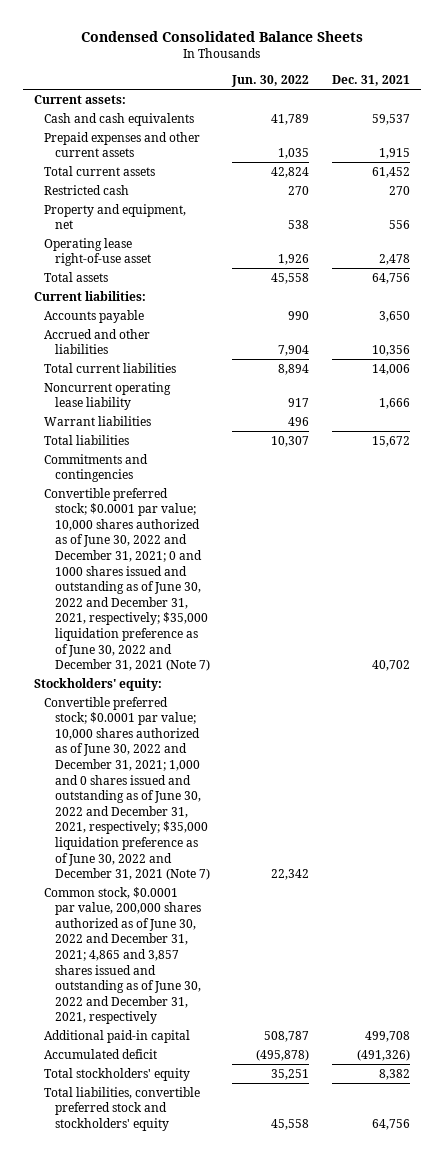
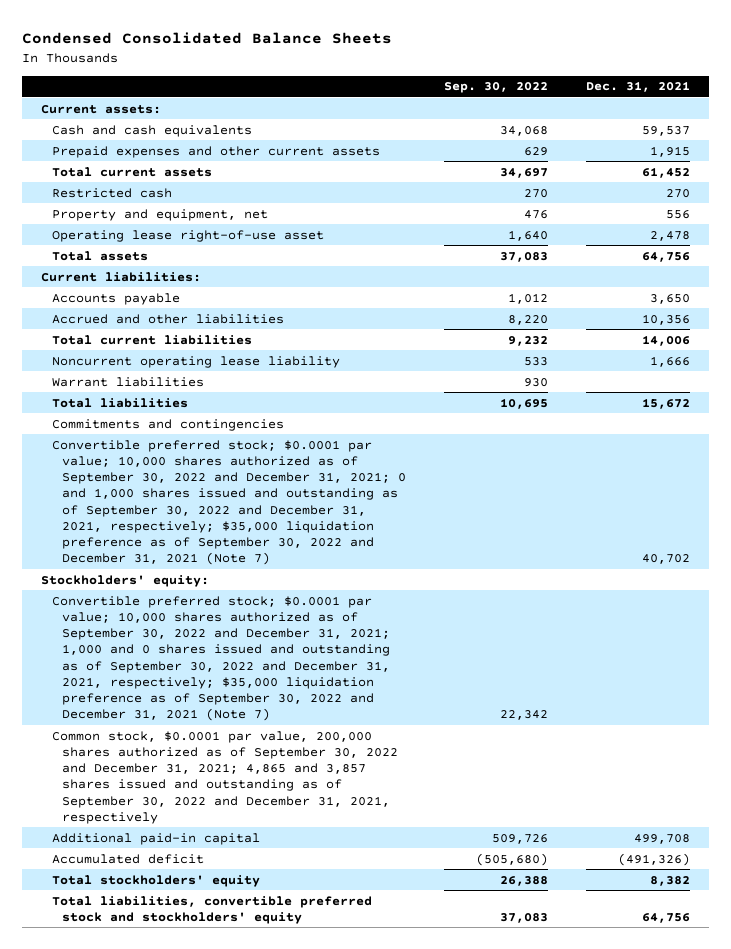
[231,75,310,88] Jun. 30, 2022 -> none
none -> [444,82,549,94] Sep. 30, 2022
[44,487,211,672] Convertible preferred stock; $0.0001 par value; 10,000 shares authorized as of June 30, 2022 and December 31, 2021; 0 and 1000 shares issued and outstanding as of June 30, 2022 and December 31, 2021, respectively; $35,000 liquidation preference as of June 30, 2022 and December 31, 2021 (Note 7) -> [51,439,407,566] Convertible preferred stock; $0.0001 par value; 10,000 shares authorized as of September 30, 2022 and December 31, 2021; 0 and 1,000 shares issued and outstanding as of September 30, 2022 and December 31, 2021, respectively; $35,000 liquidation preference as of September 30, 2022 and December 31, 2021 (Note 7)
[44,696,211,881] Convertible preferred stock; $0.0001 par value; 10,000 shares authorized as of June 30, 2022 and December 31, 2021; 1,000 and 0 shares issued and outstanding as of June 30, 2022 and December 31, 2021, respectively; $35,000 liquidation preference as of June 30, 2022 and December 31, 2021 (Note 7) -> [51,595,391,722] Convertible preferred stock; $0.0001 par value; 10,000 shares authorized as of September 30, 2022 and December 31, 2021; 1,000 and 0 shares issued and outstanding as of September 30, 2022 and December 31, 2021, respectively; $35,000 liquidation preference as of September 30, 2022 and December 31, 2021 (Note 7)
[44,886,202,1025] Common stock, $0.0001 par value, 200,000 shares authorized as of June 30, 2022 and December 31, 2021; 4,865 and 3,857 shares issued and outstanding as of June 30, 2022 and December 31, 2021, respectively -> [51,730,399,824] Common stock, $0.0001 par value, 200,000 shares authorized as of September 30, 2022 and December 31, 2021; 4,865 and 3,857 shares issued and outstanding as of September 30, 2022 and December 31, 2021, respectively

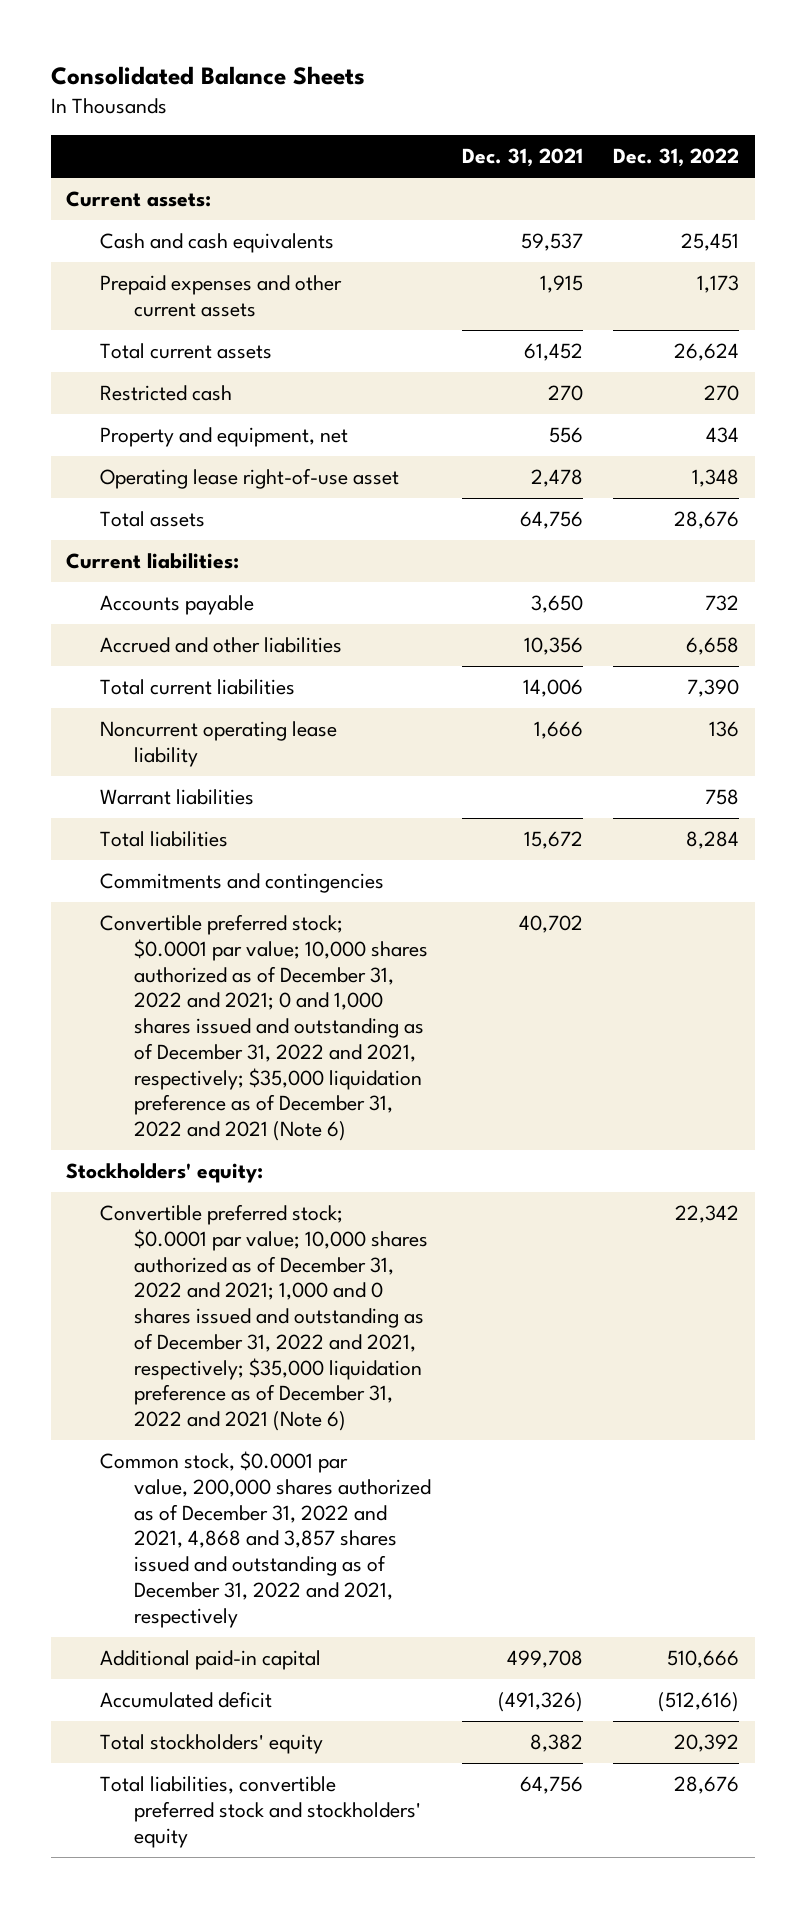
[22,32,393,45] Condensed Consolidated Balance Sheets -> [50,66,365,86] Consolidated Balance Sheets
[444,82,549,94] Sep. 30, 2022 -> none
none -> [613,148,740,168] Dec. 31, 2022
[51,439,407,566] Convertible preferred stock; $0.0001 par value; 10,000 shares authorized as of September 30, 2022 and December 31, 2021; 0 and 1,000 shares issued and outstanding as of September 30, 2022 and December 31, 2021, respectively; $35,000 liquidation preference as of September 30, 2022 and December 31, 2021 (Note 7) -> [99,914,428,1142] Convertible preferred stock; $0.0001 par value; 10,000 shares authorized as of December 31, 2022 and 2021; 0 and 1,000 shares issued and outstanding as of December 31, 2022 and 2021, respectively; $35,000 liquidation preference as of December 31, 2022 and 2021 (Note 6)
[51,595,391,722] Convertible preferred stock; $0.0001 par value; 10,000 shares authorized as of September 30, 2022 and December 31, 2021; 1,000 and 0 shares issued and outstanding as of September 30, 2022 and December 31, 2021, respectively; $35,000 liquidation preference as of September 30, 2022 and December 31, 2021 (Note 7) -> [99,1204,428,1432] Convertible preferred stock; $0.0001 par value; 10,000 shares authorized as of December 31, 2022 and 2021; 1,000 and 0 shares issued and outstanding as of December 31, 2022 and 2021, respectively; $35,000 liquidation preference as of December 31, 2022 and 2021 (Note 6)
[51,730,399,824] Common stock, $0.0001 par value, 200,000 shares authorized as of September 30, 2022 and December 31, 2021; 4,865 and 3,857 shares issued and outstanding as of September 30, 2022 and December 31, 2021, respectively -> [99,1451,431,1628] Common stock, $0.0001 par value, 200,000 shares authorized as of December 31, 2022 and 2021, 4,868 and 3,857 shares issued and outstanding as of December 31, 2022 and 2021, respectively

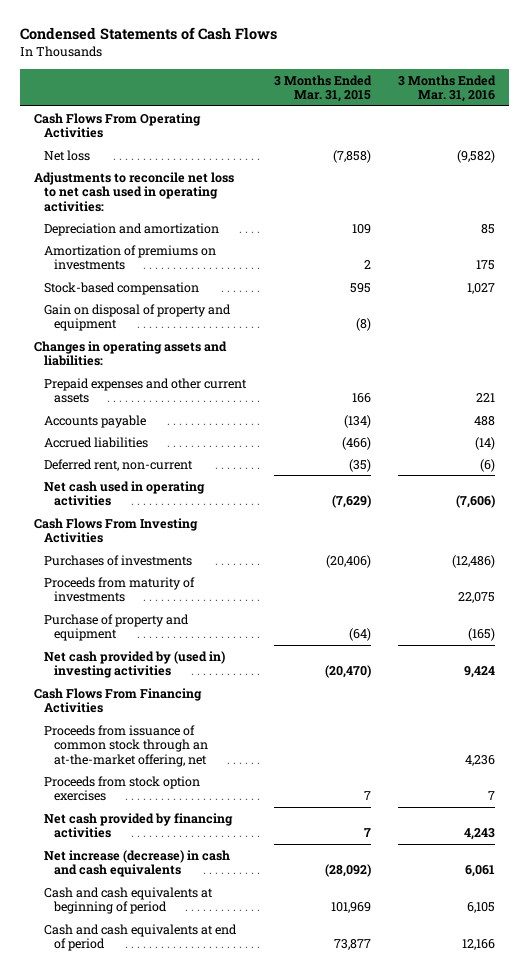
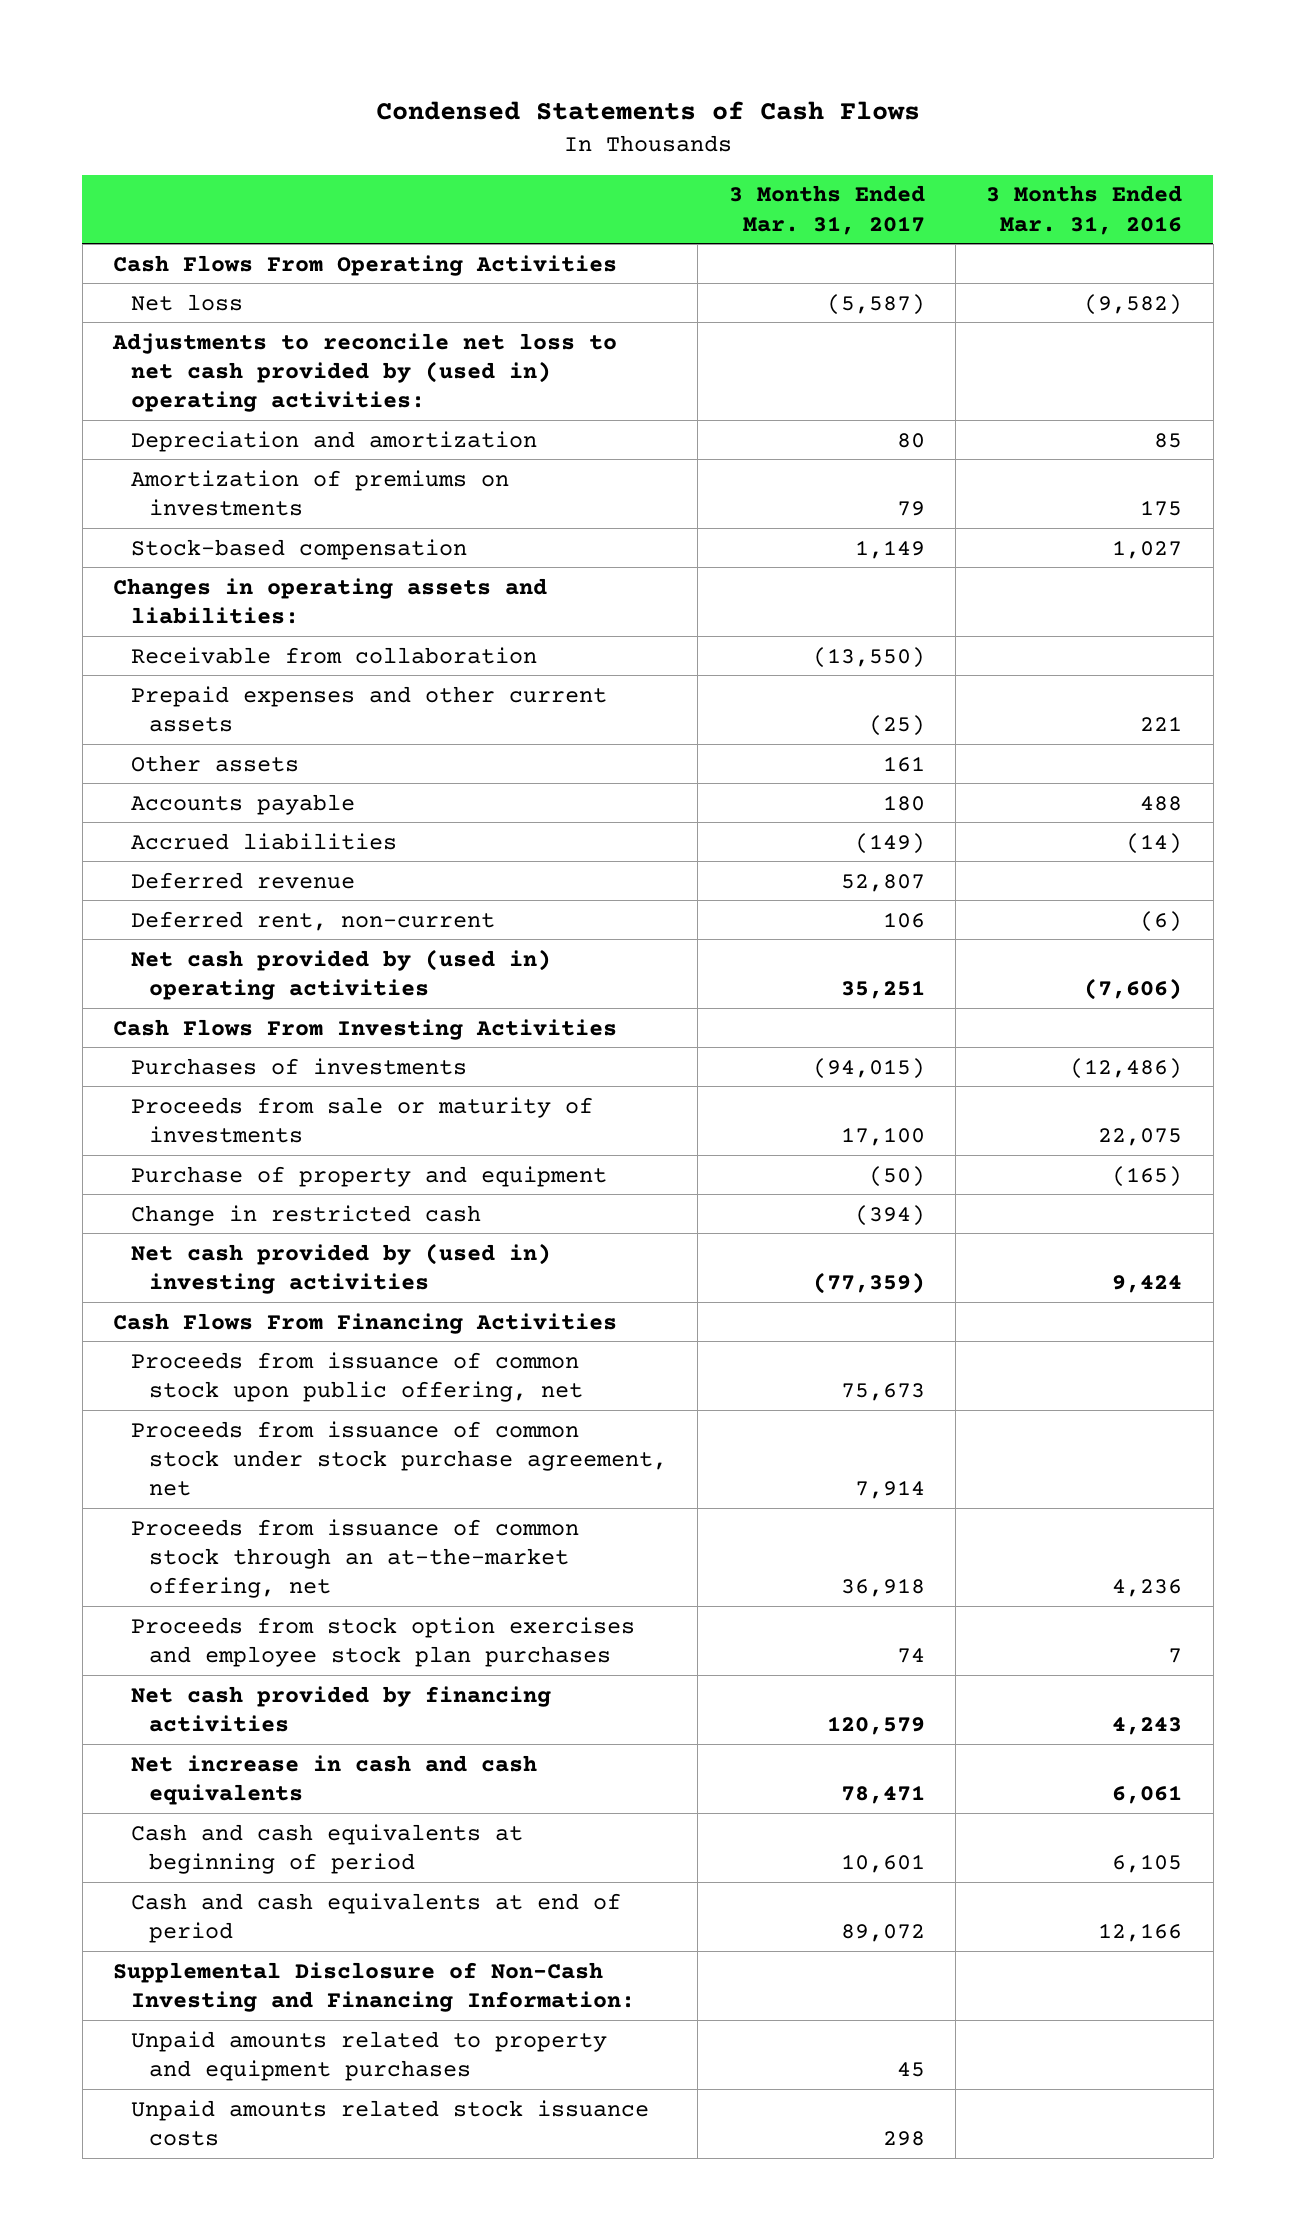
[273,74,372,103] 3 Months Ended Mar. 31, 2015 -> none
none -> [728,185,925,235] 3 Months Ended Mar. 31, 2017
[33,171,234,212] Adjustments to reconcile net loss to net cash used in operating activities: -> [112,332,618,413] Adjustments to reconcile net loss to net cash provided by (used in) operating activities:
[44,303,232,332] Gain on disposal of property and equipment -> none
none -> [131,646,538,664] Receivable from collaboration
none -> [131,754,300,772] Other assets
none -> [131,871,356,889] Deferred revenue
[44,480,206,507] Net cash used in operating activities -> [131,948,552,1000] Net cash provided by (used in) operating activities
[44,576,196,603] Proceeds from maturity of investments -> [131,1096,594,1143] Proceeds from sale or maturity of investments
none -> [131,1204,482,1226] Change in restricted cash
none -> [131,1351,584,1402] Proceeds from issuance of common stock upon public offering, net
none -> [131,1420,668,1497] Proceeds from issuance of common stock under stock purchase agreement, net
[44,775,201,802] Proceeds from stock option exercises -> [131,1616,636,1667] Proceeds from stock option exercises and employee stock plan purchases
[44,849,231,878] Net increase (decrease) in cash and cash equivalents -> [131,1754,538,1805] Net increase in cash and cash equivalents
none -> [113,1961,636,2012] Supplemental Disclosure of Non-Cash Investing and Financing Information:
none -> [131,2030,608,2081] Unpaid amounts related to property and equipment purchases
none -> [131,2099,650,2146] Unpaid amounts related stock issuance costs

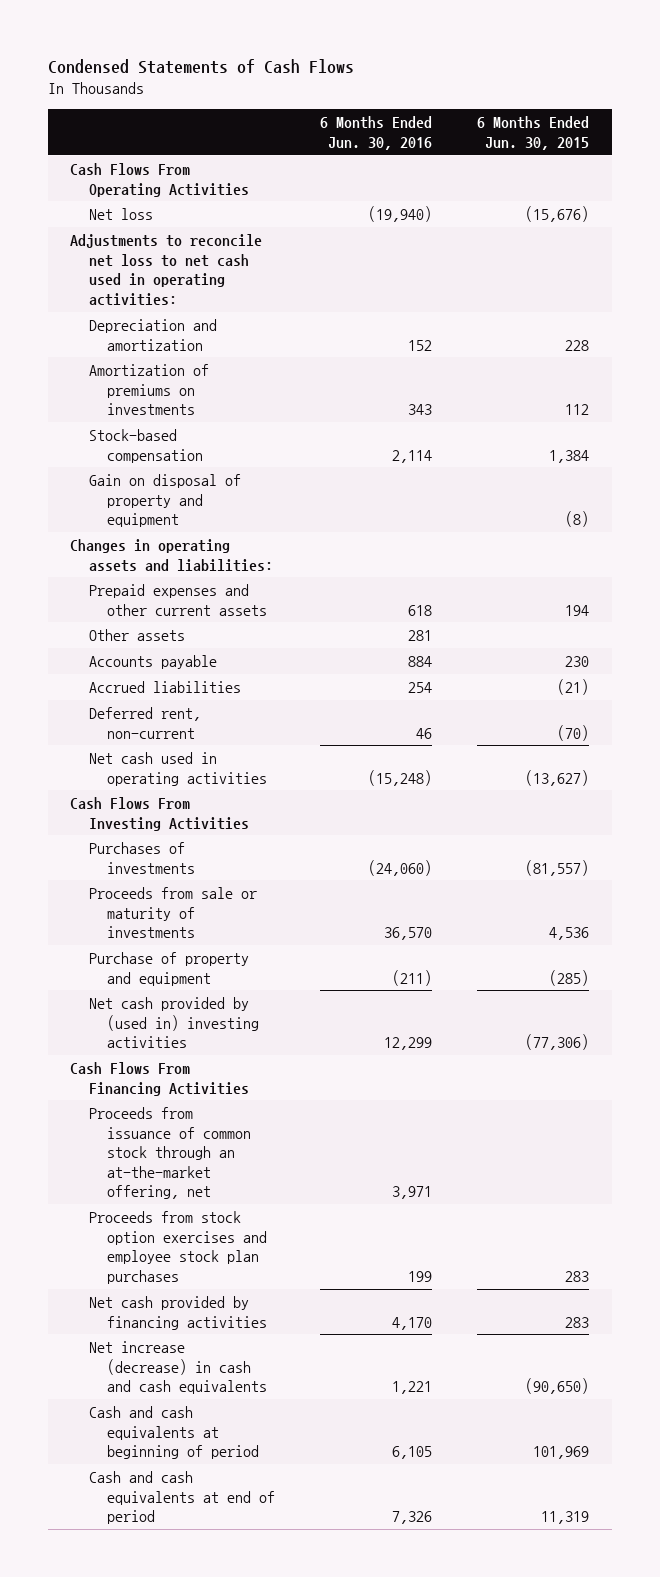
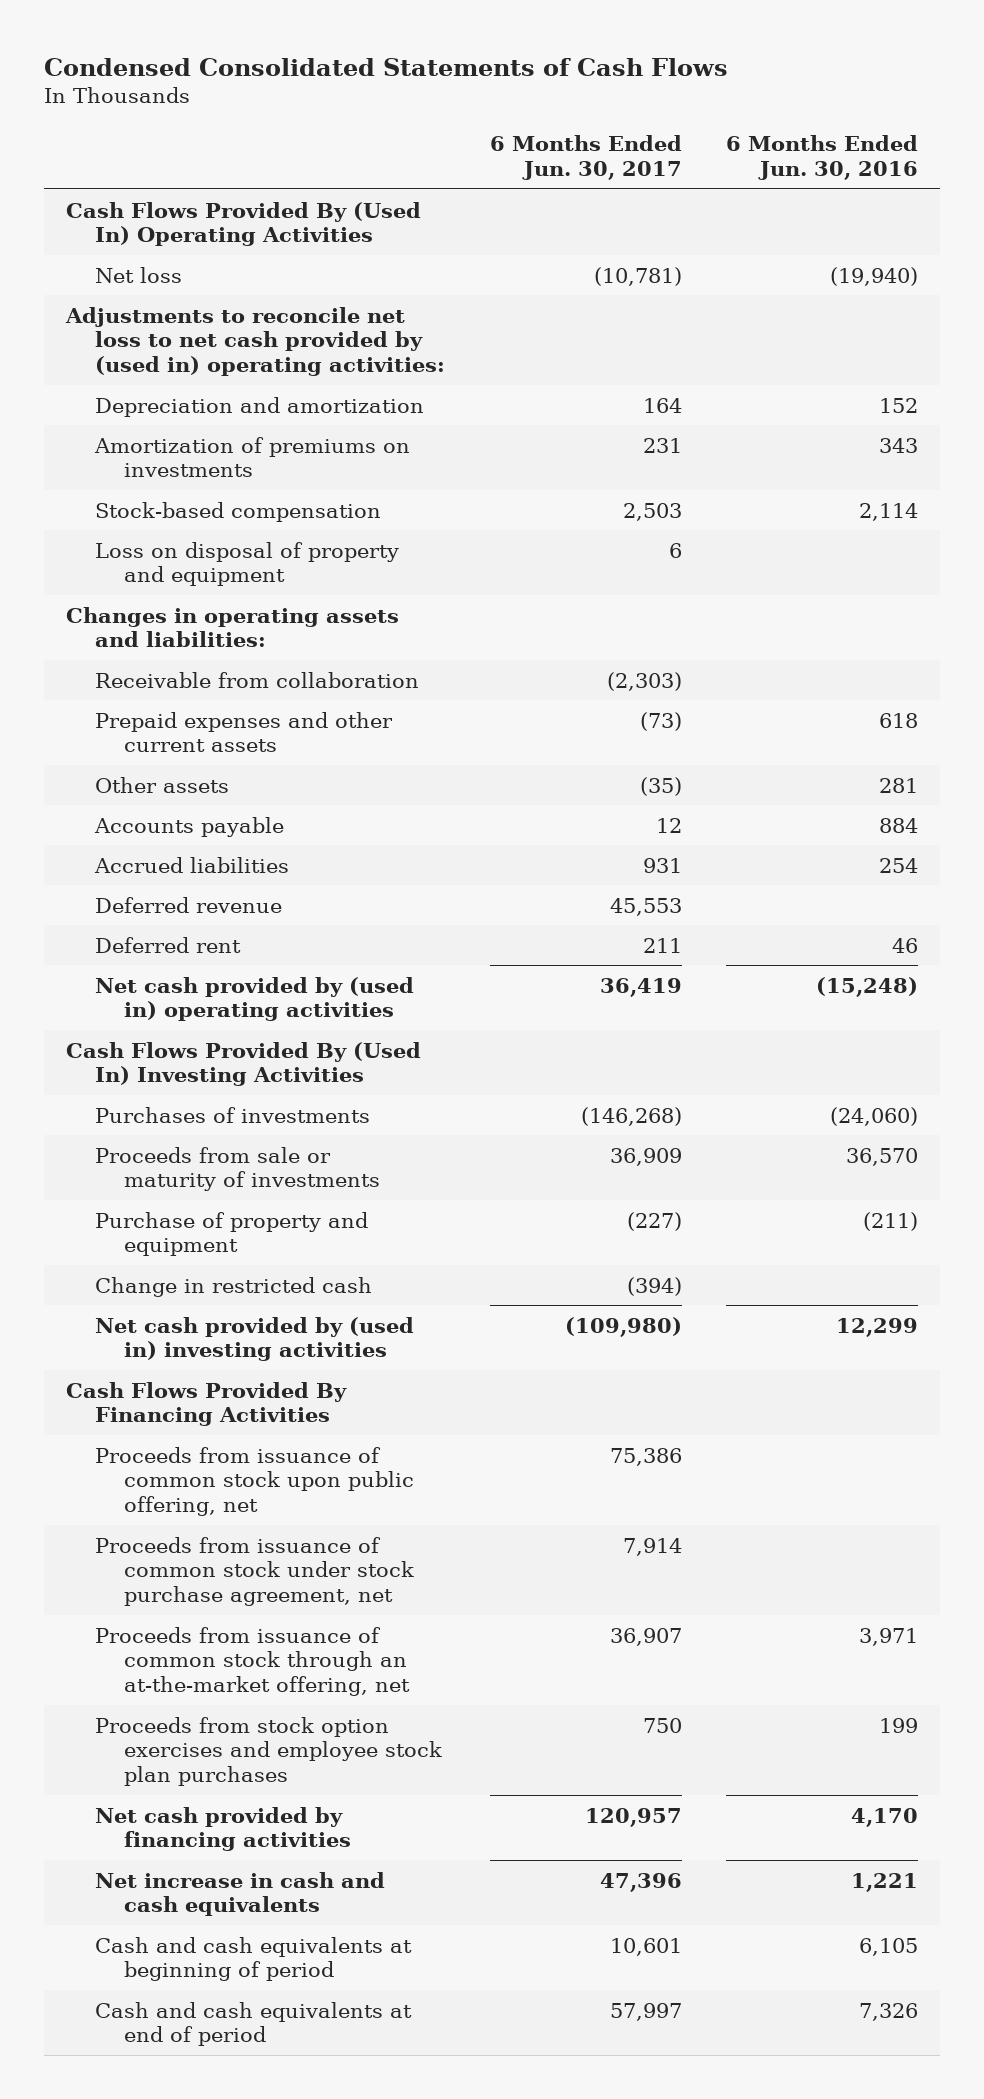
[47,59,354,75] Condensed Statements of Cash Flows -> [44,57,729,76] Condensed Consolidated Statements of Cash Flows
[477,116,590,150] 6 Months Ended Jun. 30, 2015 -> none
none -> [489,135,682,180] 6 Months Ended Jun. 30, 2017
[70,162,249,197] Cash Flows From Operating Activities -> [66,201,422,247] Cash Flows Provided By (Used In) Operating Activities
[70,233,263,306] Adjustments to reconcile net loss to net cash used in operating activities: -> [65,306,446,377] Adjustments to reconcile net loss to net cash provided by (used in) operating activities:
[88,473,241,528] Gain on disposal of property and equipment -> [95,541,400,587] Loss on disposal of property and equipment
none -> [95,671,420,688] Receivable from collaboration
none -> [95,896,283,913] Deferred revenue
[88,706,201,739] Deferred rent, non-current -> [95,936,242,953] Deferred rent
[88,751,268,786] Net cash used in operating activities -> [95,976,415,1022] Net cash provided by (used in) operating activities
[70,796,249,831] Cash Flows From Investing Activities -> [66,1041,422,1087] Cash Flows Provided By (Used In) Investing Activities
none -> [95,1276,373,1297] Change in restricted cash
[70,1061,249,1096] Cash Flows From Financing Activities -> [66,1381,348,1427] Cash Flows Provided By Financing Activities
none -> [95,1446,415,1517] Proceeds from issuance of common stock upon public offering, net
none -> [95,1536,415,1607] Proceeds from issuance of common stock under stock purchase agreement, net
[88,1340,268,1395] Net increase (decrease) in cash and cash equivalents -> [95,1871,386,1917] Net increase in cash and cash equivalents

